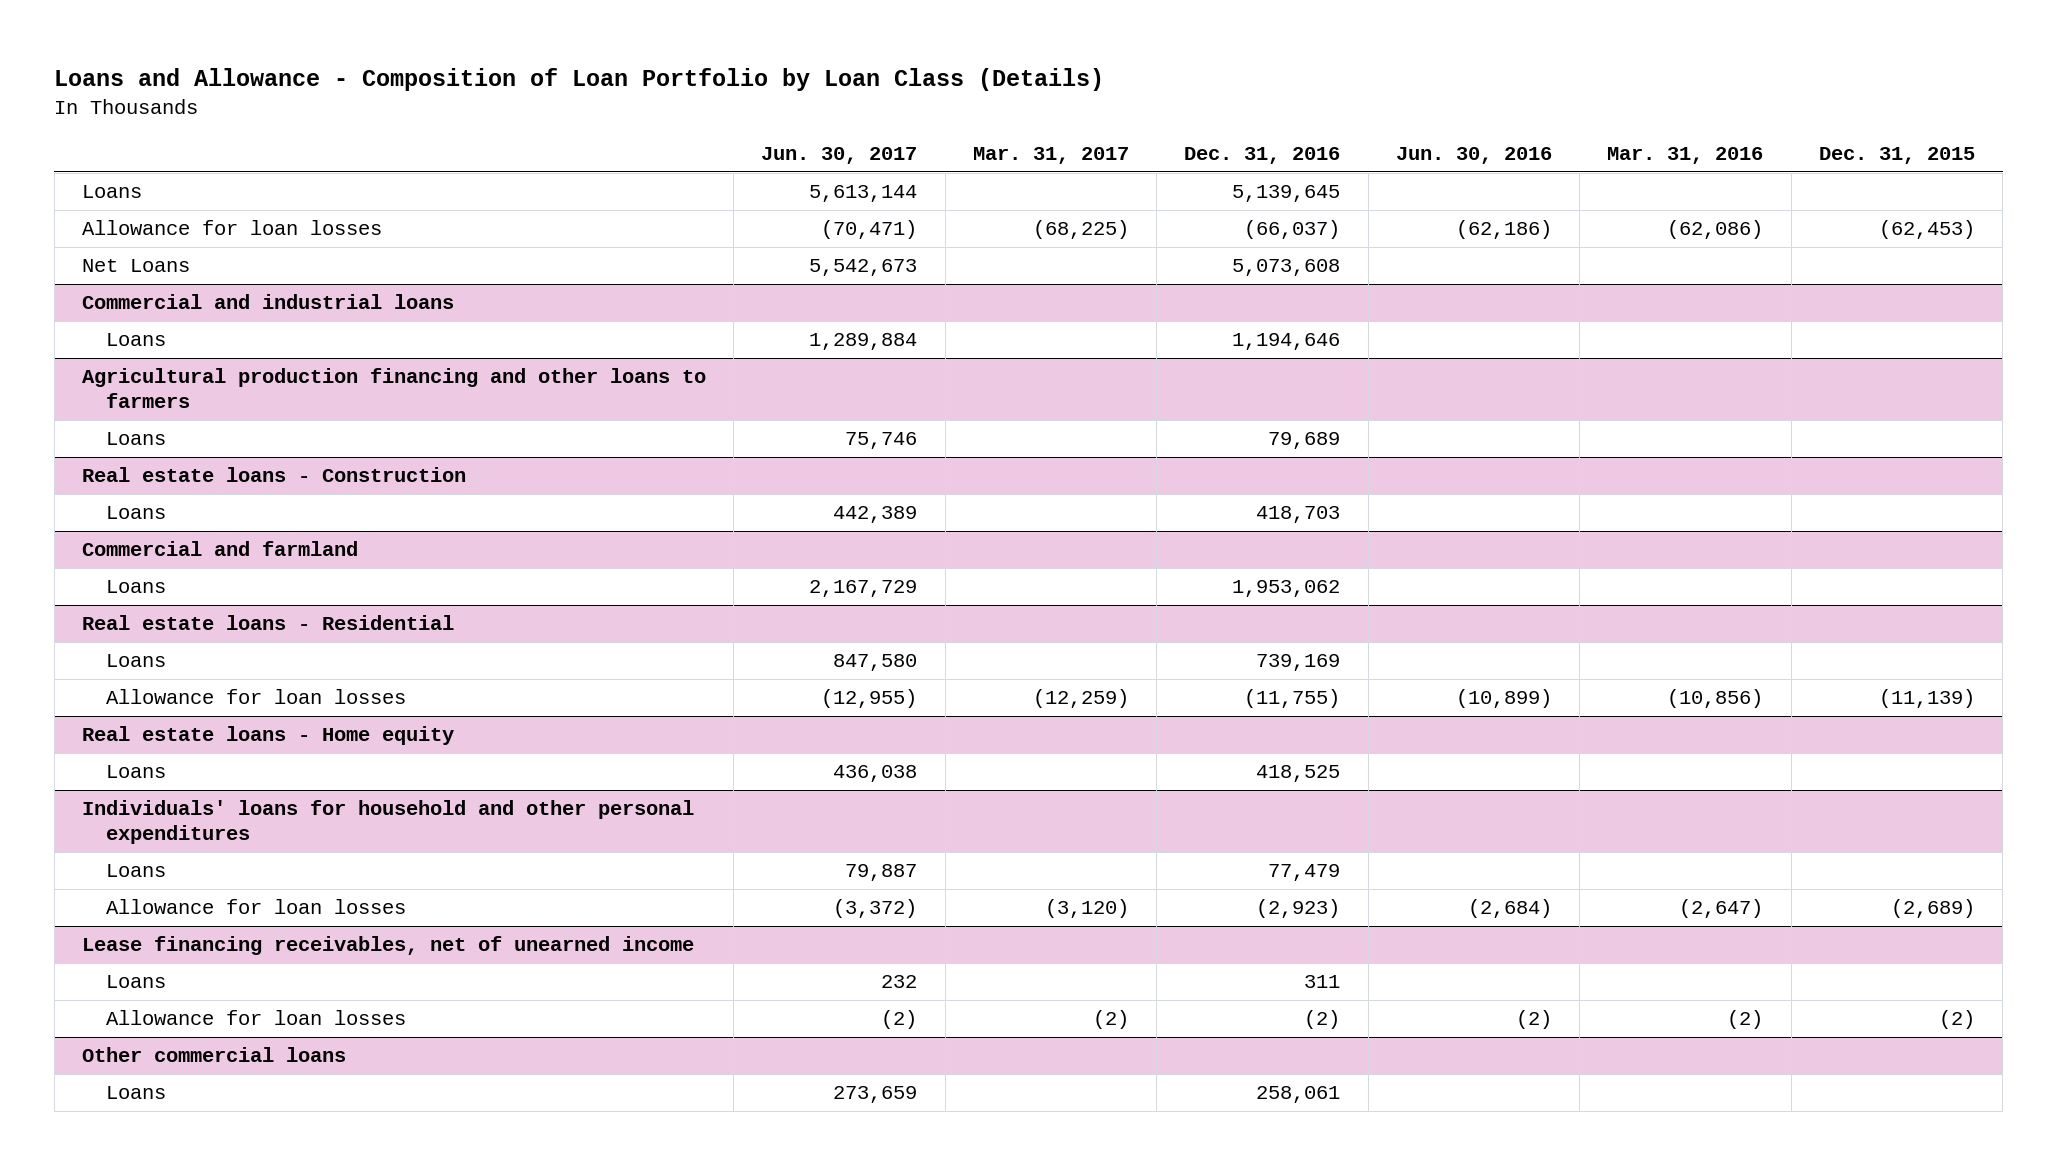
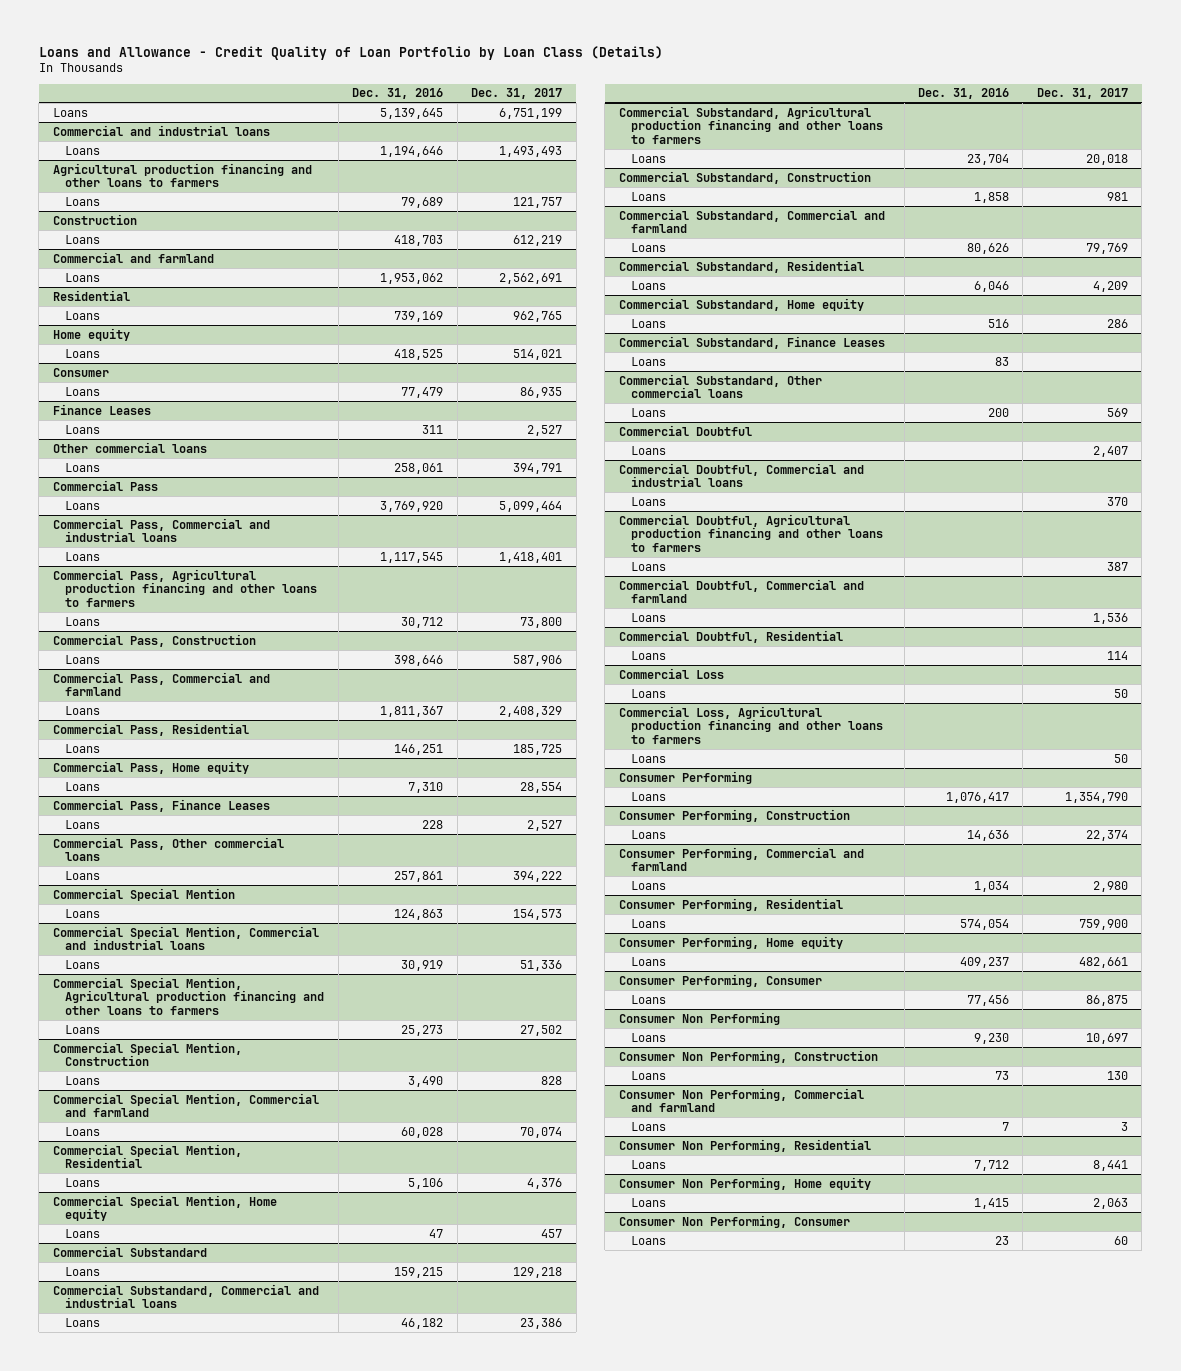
[54,68,1105,92] Loans and Allowance - Composition of Loan Portfolio by Loan Class (Details) -> [38,45,663,60] Loans and Allowance - Credit Quality of Loan Portfolio by Loan Class (Details)
[761,146,918,164] Jun. 30, 2017 -> none
[972,146,1129,164] Mar. 31, 2017 -> none
[1395,146,1552,164] Jun. 30, 2016 -> none
[1607,146,1764,164] Mar. 31, 2016 -> none
[1818,146,1975,164] Dec. 31, 2015 -> none
none -> [471,88,563,100] Dec. 31, 2017
[81,220,382,236] Allowance for loan losses -> none
[81,259,190,273] Net Loans -> none
[81,467,466,483] Real estate loans - Construction -> [52,213,137,225] Construction
[81,615,454,631] Real estate loans - Residential -> [52,289,130,301] Residential
[105,689,406,705] Allowance for loan losses -> none
[81,726,454,746] Real estate loans - Home equity -> [52,327,130,341] Home equity
[81,800,694,844] Individuals' loans for household and other personal expenditures -> [52,367,109,377] Consumer
[105,899,406,915] Allowance for loan losses -> none
[81,936,694,956] Lease financing receivables, net of unearned income -> [52,403,151,415] Finance Leases
[105,1010,406,1026] Allowance for loan losses -> none
none -> [52,479,158,491] Commercial Pass
none -> [65,500,101,510] Loans
none -> [52,517,270,543] Commercial Pass, Commercial and industrial loans
none -> [65,551,101,561] Loans
none -> [52,568,318,607] Commercial Pass, Agricultural production financing and other loans to farmers
none -> [65,616,101,626] Loans
none -> [52,633,256,647] Commercial Pass, Construction
none -> [65,654,101,664] Loans
none -> [52,671,270,697] Commercial Pass, Commercial and farmland
none -> [65,705,101,715] Loans
none -> [52,722,249,736] Commercial Pass, Residential
none -> [65,743,101,753] Loans
none -> [52,760,249,774] Commercial Pass, Home equity
none -> [65,781,101,791] Loans
none -> [52,798,270,812] Commercial Pass, Finance Leases
none -> [65,819,101,829] Loans
none -> [52,836,284,862] Commercial Pass, Other commercial loans
none -> [65,870,101,880] Loans
none -> [52,887,235,901] Commercial Special Mention
none -> [65,908,101,918] Loans
none -> [52,925,319,951] Commercial Special Mention, Commercial and industrial loans
none -> [65,959,101,969] Loans
none -> [52,976,325,1015] Commercial Special Mention, Agricultural production financing and other loans to farmers
none -> [65,1024,101,1034] Loans
none -> [52,1041,242,1067] Commercial Special Mention, Construction
none -> [65,1075,101,1085] Loans
none -> [52,1092,319,1118] Commercial Special Mention, Commercial and farmland
none -> [65,1126,101,1136] Loans
none -> [52,1143,242,1169] Commercial Special Mention, Residential
none -> [65,1177,101,1187] Loans
none -> [52,1194,277,1222] Commercial Special Mention, Home equity
none -> [65,1228,101,1238] Loans
none -> [52,1245,207,1257] Commercial Substandard
none -> [65,1266,101,1276] Loans
none -> [52,1283,319,1309] Commercial Substandard, Commercial and industrial loans
none -> [65,1317,101,1327] Loans
none -> [618,105,884,144] Commercial Substandard, Agricultural production financing and other loans to farmers
none -> [631,153,667,163] Loans
none -> [618,170,871,184] Commercial Substandard, Construction
none -> [631,191,667,201] Loans
none -> [618,208,885,234] Commercial Substandard, Commercial and farmland
none -> [631,242,667,252] Loans
none -> [618,259,864,273] Commercial Substandard, Residential
none -> [631,280,667,290] Loans
none -> [618,297,864,311] Commercial Substandard, Home equity
none -> [631,318,667,328] Loans
none -> [618,335,885,349] Commercial Substandard, Finance Leases
none -> [631,356,667,366] Loans
none -> [618,373,822,399] Commercial Substandard, Other commercial loans
none -> [631,407,667,417] Loans
none -> [618,424,752,436] Commercial Doubtful
none -> [631,445,667,455] Loans
none -> [618,462,864,488] Commercial Doubtful, Commercial and industrial loans
none -> [631,496,667,506] Loans
none -> [618,513,884,552] Commercial Doubtful, Agricultural production financing and other loans to farmers
none -> [631,561,667,571] Loans
none -> [618,578,864,604] Commercial Doubtful, Commercial and farmland
none -> [631,612,667,622] Loans
none -> [618,629,843,643] Commercial Doubtful, Residential
none -> [631,650,667,660] Loans
none -> [618,667,724,679] Commercial Loss
none -> [631,688,667,698] Loans
none -> [618,705,884,744] Commercial Loss, Agricultural production financing and other loans to farmers
none -> [631,753,667,763] Loans
none -> [618,770,752,784] Consumer Performing
none -> [631,791,667,801] Loans
none -> [618,808,850,822] Consumer Performing, Construction
none -> [631,829,667,839] Loans
none -> [618,846,864,872] Consumer Performing, Commercial and farmland
none -> [631,880,667,890] Loans
none -> [618,897,843,911] Consumer Performing, Residential
none -> [631,918,667,928] Loans
none -> [618,935,843,949] Consumer Performing, Home equity
none -> [631,956,667,966] Loans
none -> [618,973,822,987] Consumer Performing, Consumer
none -> [631,994,667,1004] Loans
none -> [618,1011,780,1025] Consumer Non Performing
none -> [631,1032,667,1042] Loans
none -> [618,1049,878,1063] Consumer Non Performing, Construction
none -> [631,1070,667,1080] Loans
none -> [618,1087,864,1113] Consumer Non Performing, Commercial and farmland
none -> [631,1121,667,1131] Loans
none -> [618,1138,871,1152] Consumer Non Performing, Residential
none -> [631,1159,667,1169] Loans
none -> [618,1176,871,1190] Consumer Non Performing, Home equity
none -> [631,1197,667,1207] Loans
none -> [618,1214,850,1228] Consumer Non Performing, Consumer
none -> [631,1235,667,1245] Loans

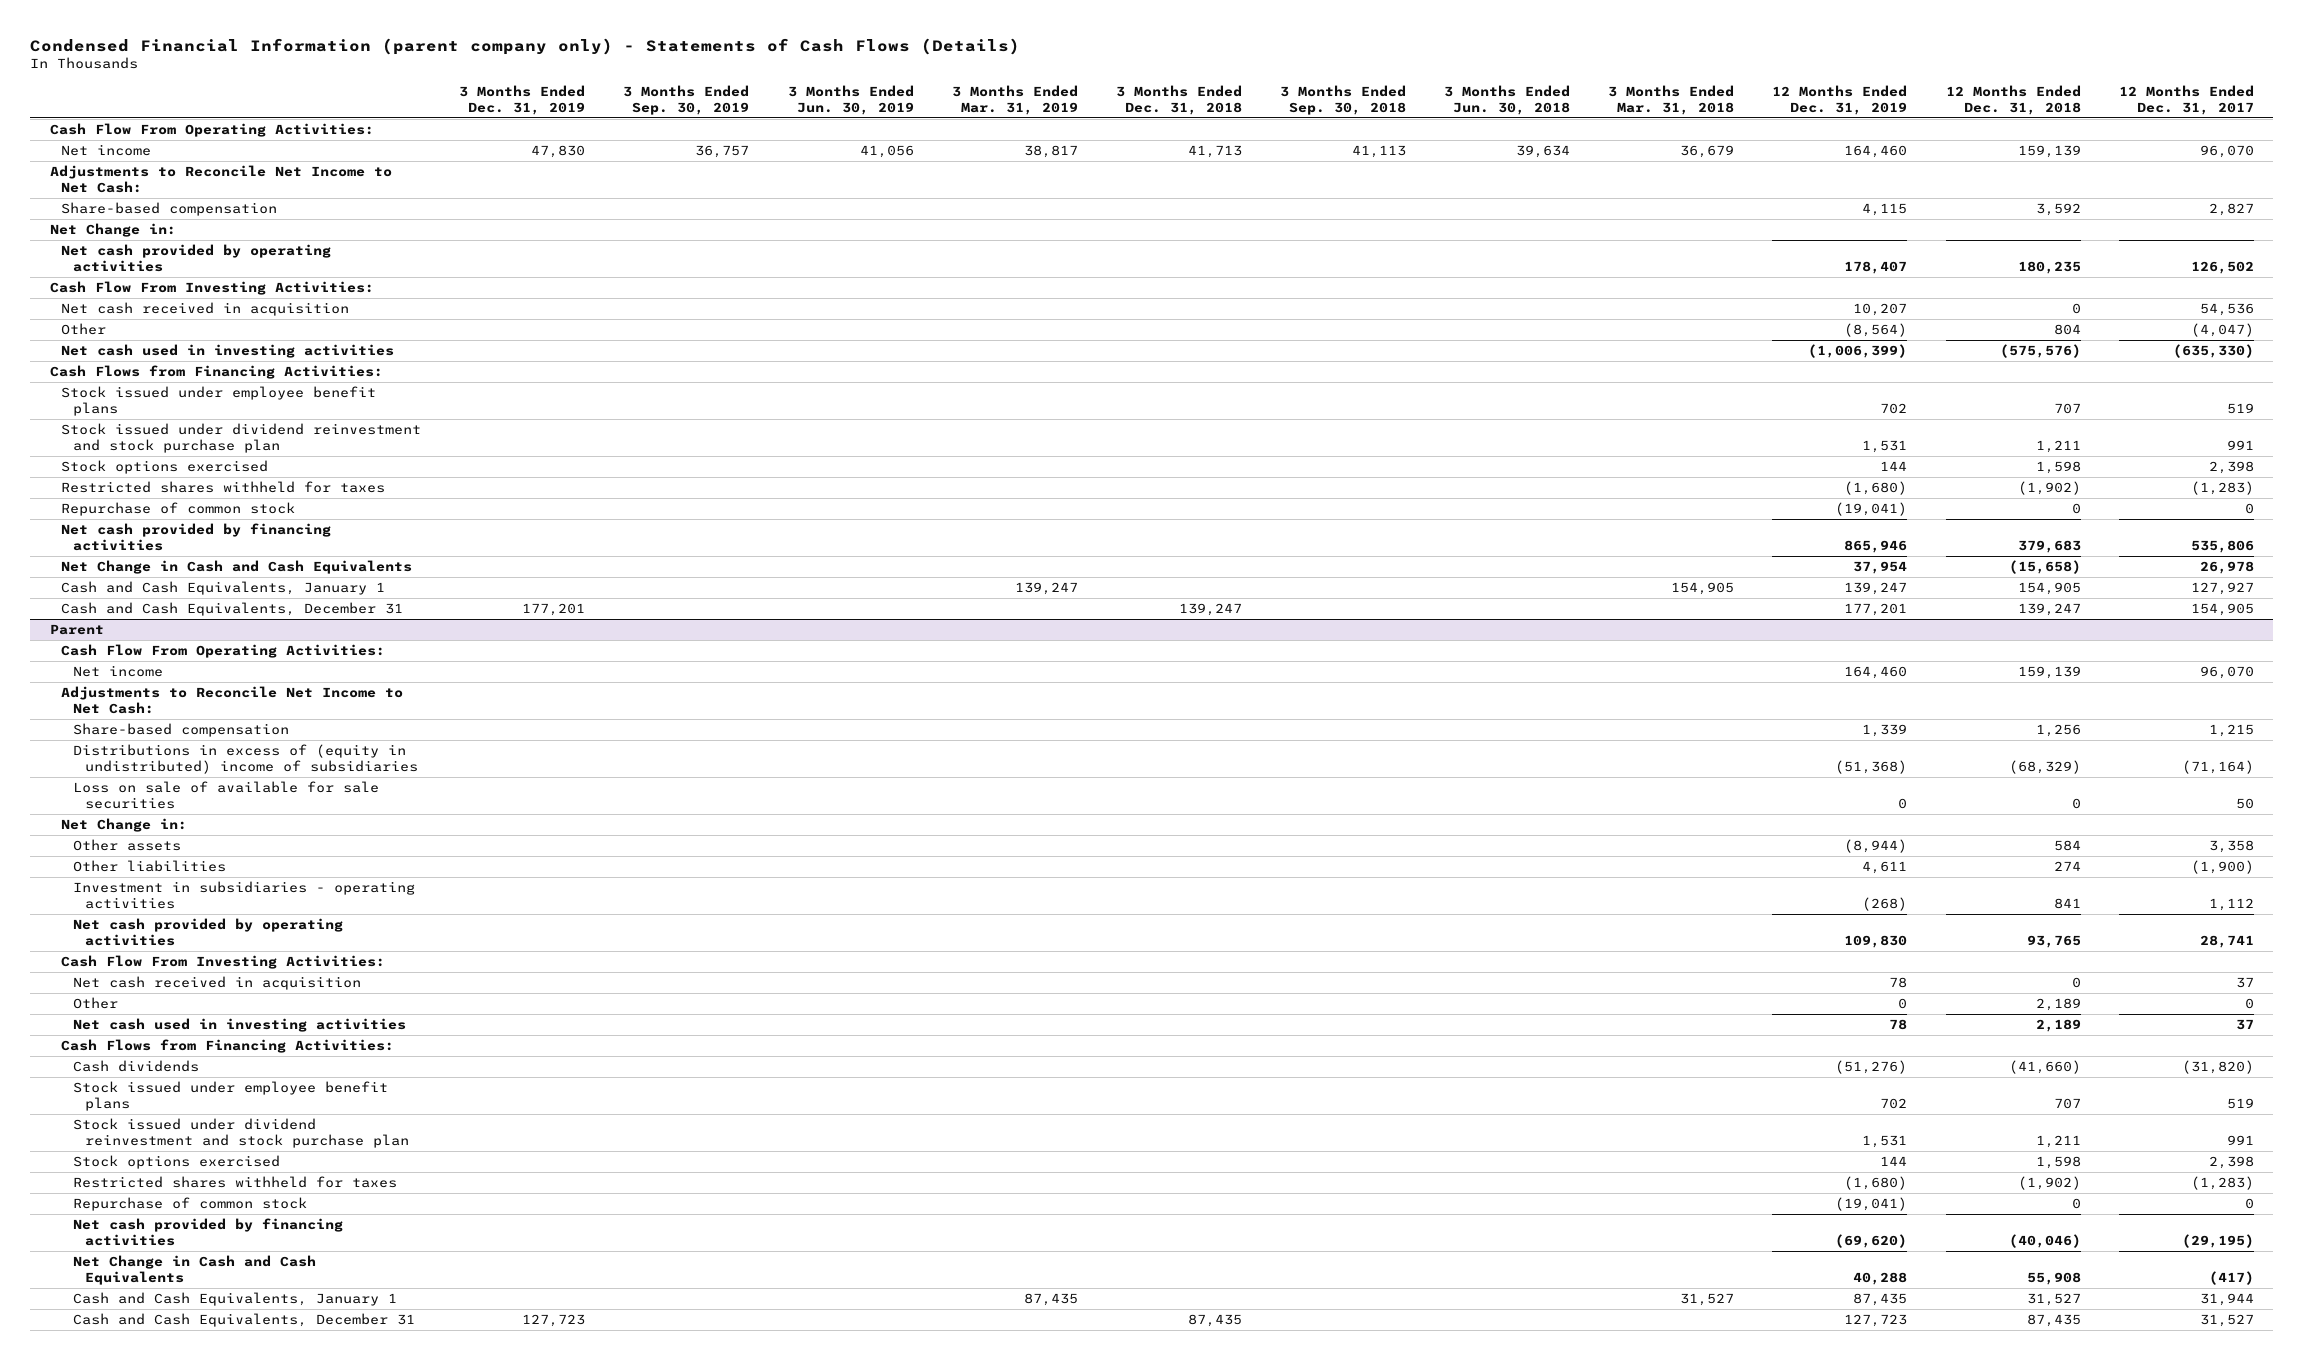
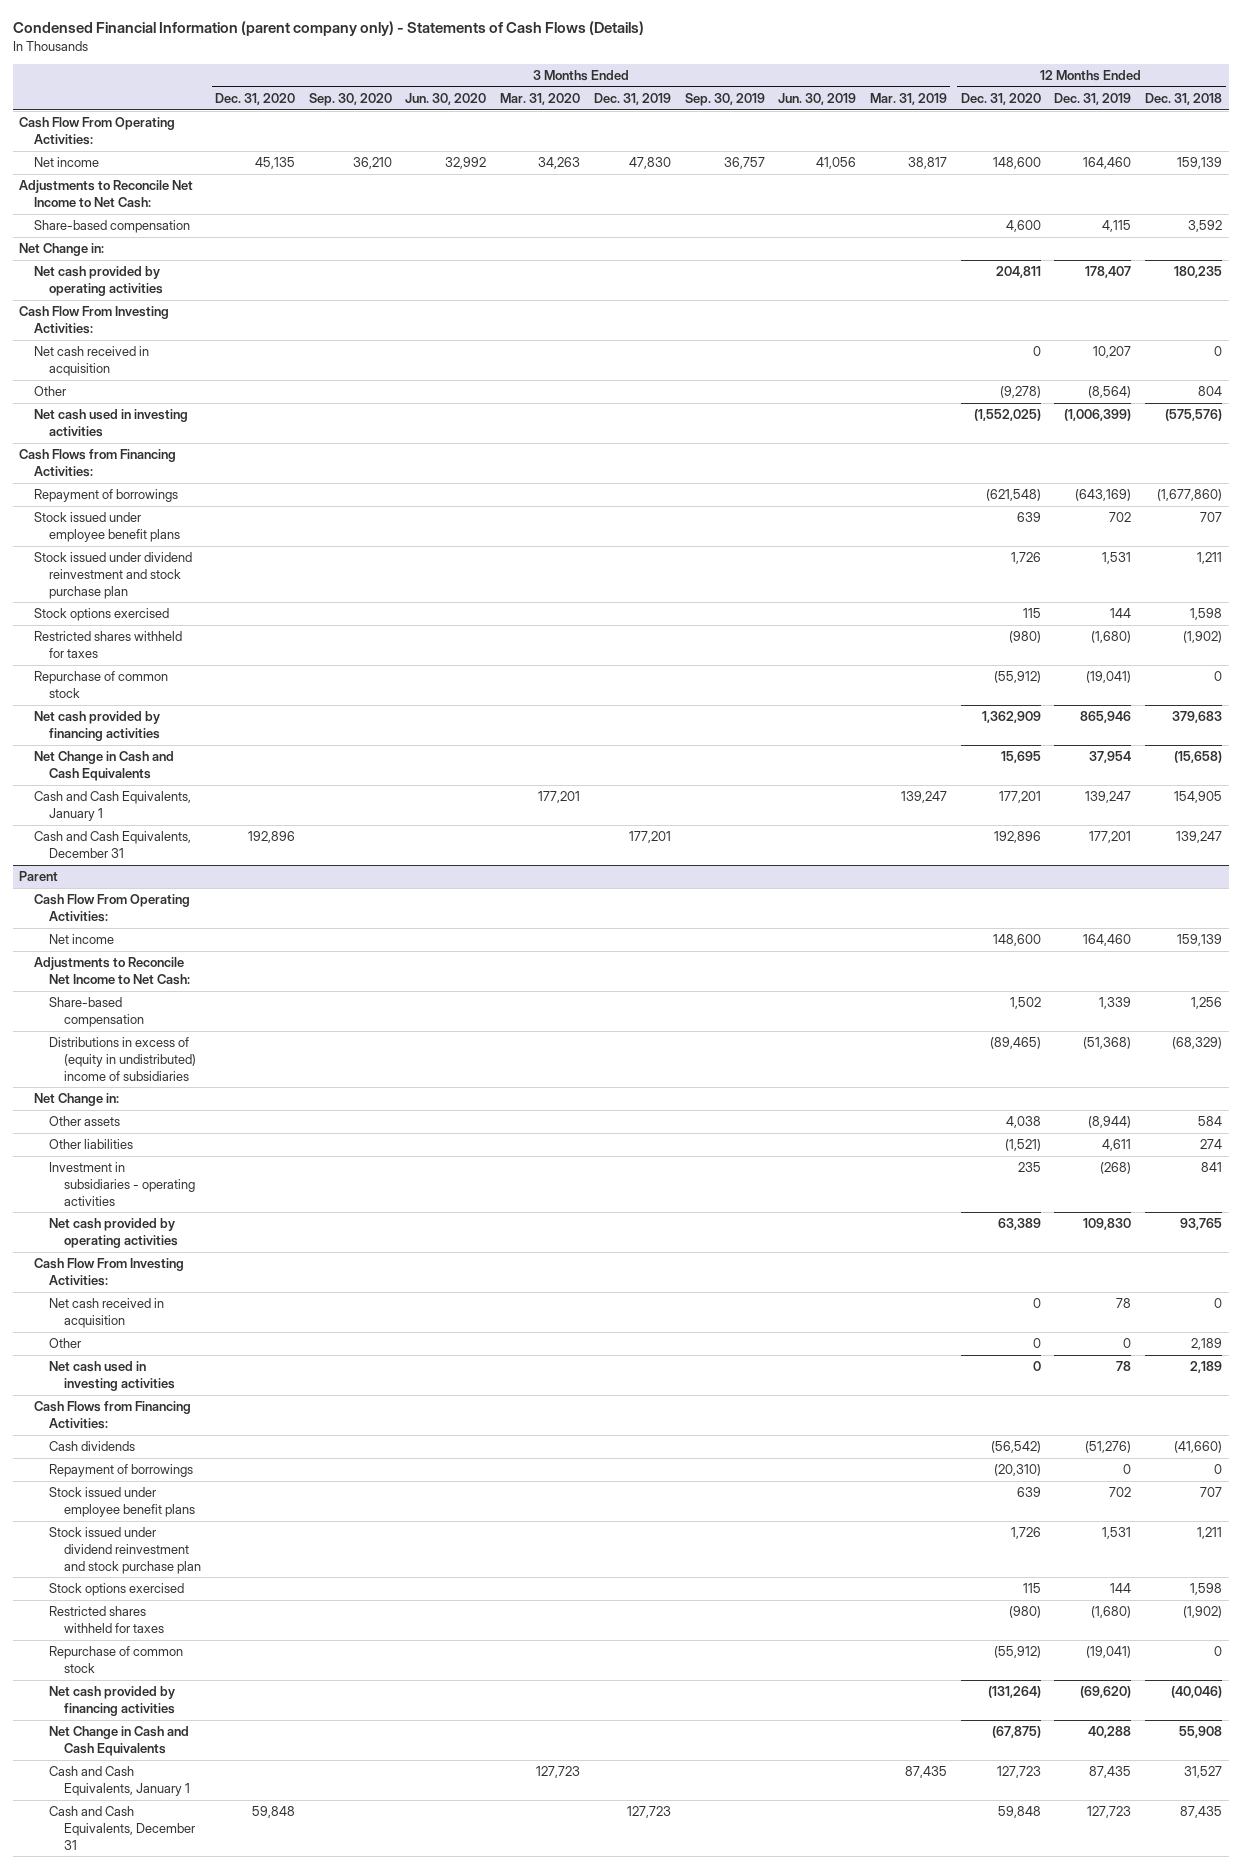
[1115,84,1242,115] 3 Months Ended Dec. 31, 2018 -> none
[1280,84,1407,115] 3 Months Ended Sep. 30, 2018 -> none
[1444,84,1571,115] 3 Months Ended Jun. 30, 2018 -> none
[1608,84,1735,115] 3 Months Ended Mar. 31, 2018 -> none
[2118,84,2254,115] 12 Months Ended Dec. 31, 2017 -> none
none -> [214,92,295,105] Dec. 31, 2020
none -> [308,92,392,106] Sep. 30, 2020
none -> [405,92,487,105] Jun. 30, 2020
none -> [500,92,581,105] Mar. 31, 2020
none -> [960,92,1041,105] Dec. 31, 2020
none -> [34,489,179,503] Repayment of borrowings
[72,780,379,809] Loss on sale of available for sale securities -> none
none -> [49,1464,194,1478] Repayment of borrowings

